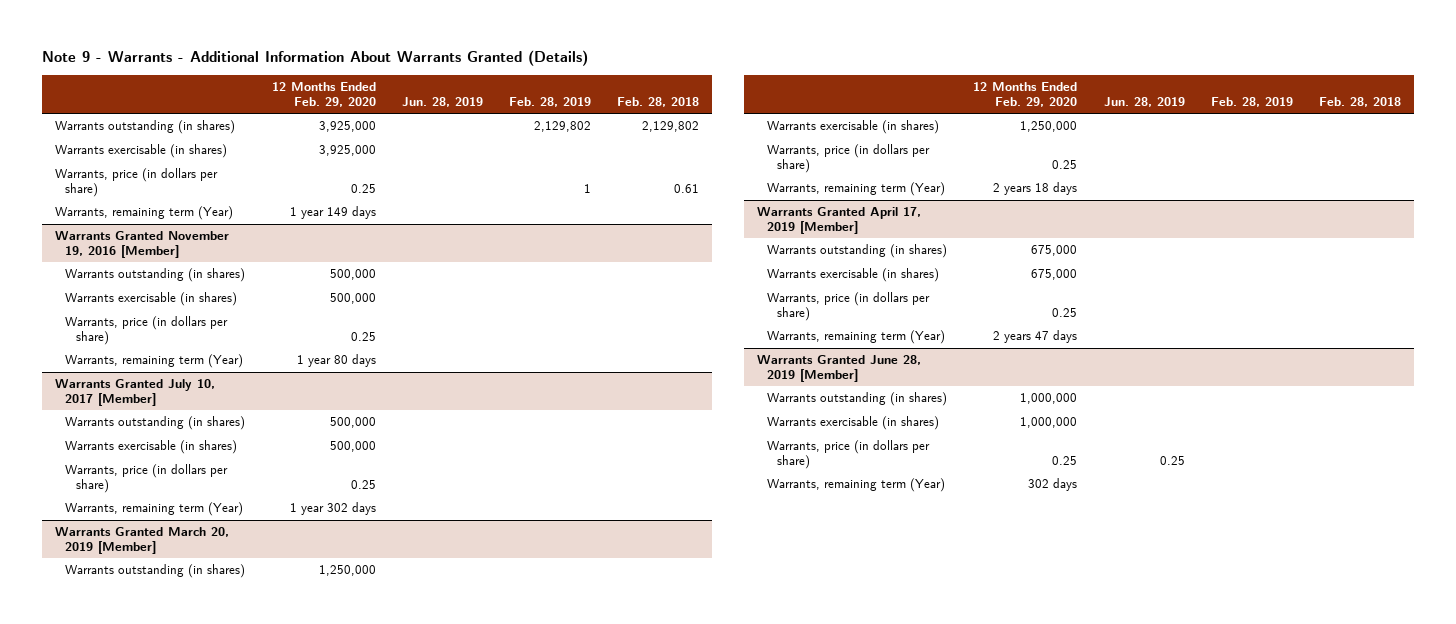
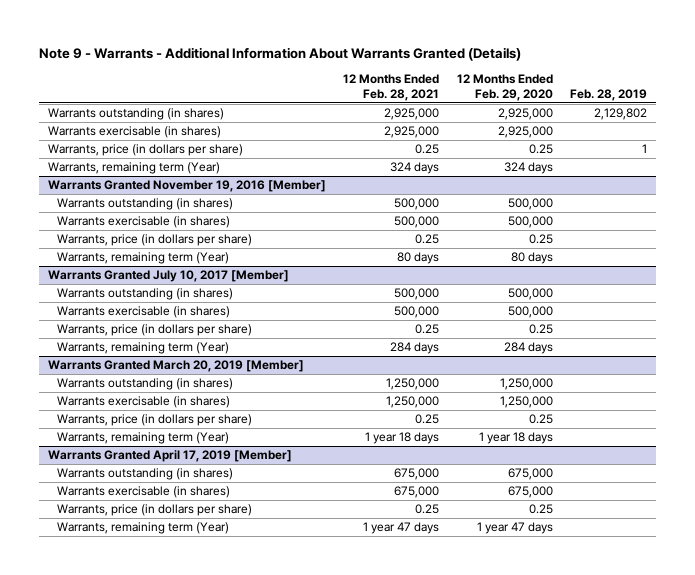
[401,96,483,107] Jun. 28, 2019 -> none
[616,96,699,107] Feb. 28, 2018 -> none
none -> [343,73,440,101] 12 Months Ended Feb. 28, 2021
[318,121,376,133] 3,925,000 -> [497,108,553,121] 2,925,000
[318,145,376,157] 3,925,000 -> [497,126,553,139] 2,925,000
[289,206,376,220] 1 year 149 days -> [503,162,553,175] 324 days
[296,354,376,368] 1 year 80 days -> [510,252,553,265] 80 days
[289,502,376,516] 1 year 302 days -> [503,342,553,355] 284 days
[993,182,1078,196] 2 years 18 days -> [478,432,553,445] 1 year 18 days
[757,355,922,382] Warrants Granted June 28, 2019 [Member] -> none
[767,392,948,407] Warrants outstanding (in shares) -> none
[767,416,940,431] Warrants exercisable (in shares) -> none
[767,440,931,469] Warrants, price (in dollars per share) -> none
[767,478,946,493] Warrants, remaining term (Year) -> none
[993,330,1078,344] 2 years 47 days -> [476,522,553,535] 1 year 47 days

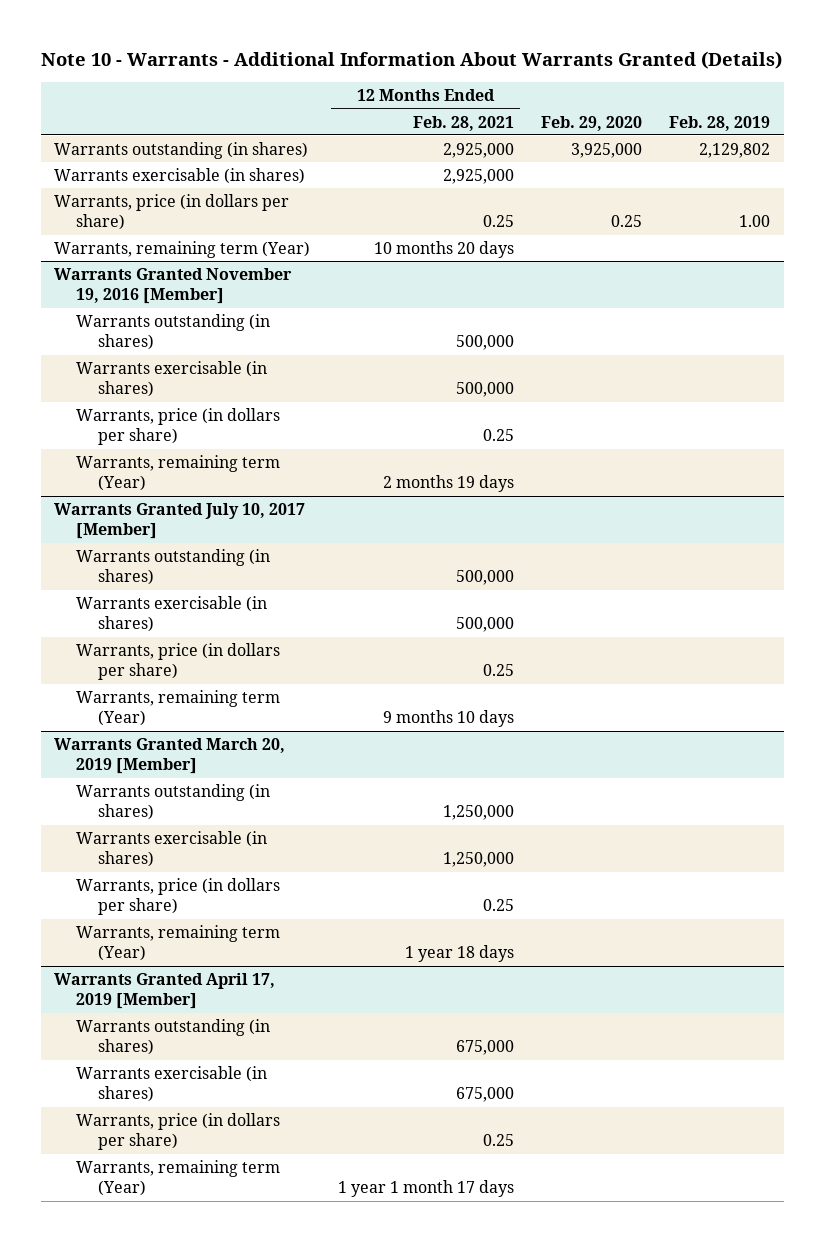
[39,46,522,61] Note 9 - Warrants - Additional Information About Warrants Granted (Details) -> [41,50,783,69] Note 10 - Warrants - Additional Information About Warrants Granted (Details)
[456,73,553,101] 12 Months Ended Feb. 29, 2020 -> none
none -> [540,115,642,131] Feb. 29, 2020
[642,144,648,154] 1 -> [738,215,770,228] 1.00
[390,162,440,175] 324 days -> [373,241,514,259] 10 months 20 days
[397,252,440,265] 80 days -> [382,475,514,493] 2 months 19 days
[390,342,440,355] 284 days -> [382,710,514,728] 9 months 10 days
[363,522,440,535] 1 year 47 days -> [337,1180,514,1198] 1 year 1 month 17 days

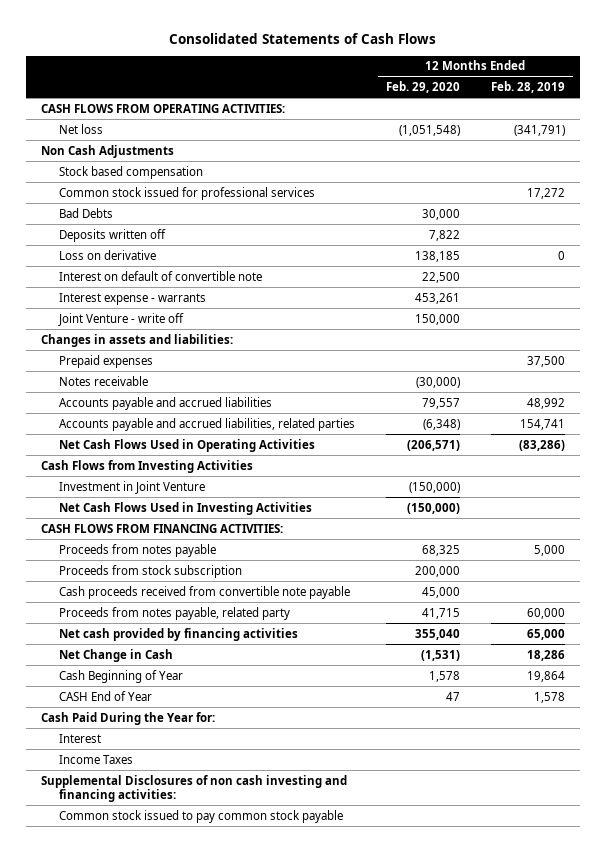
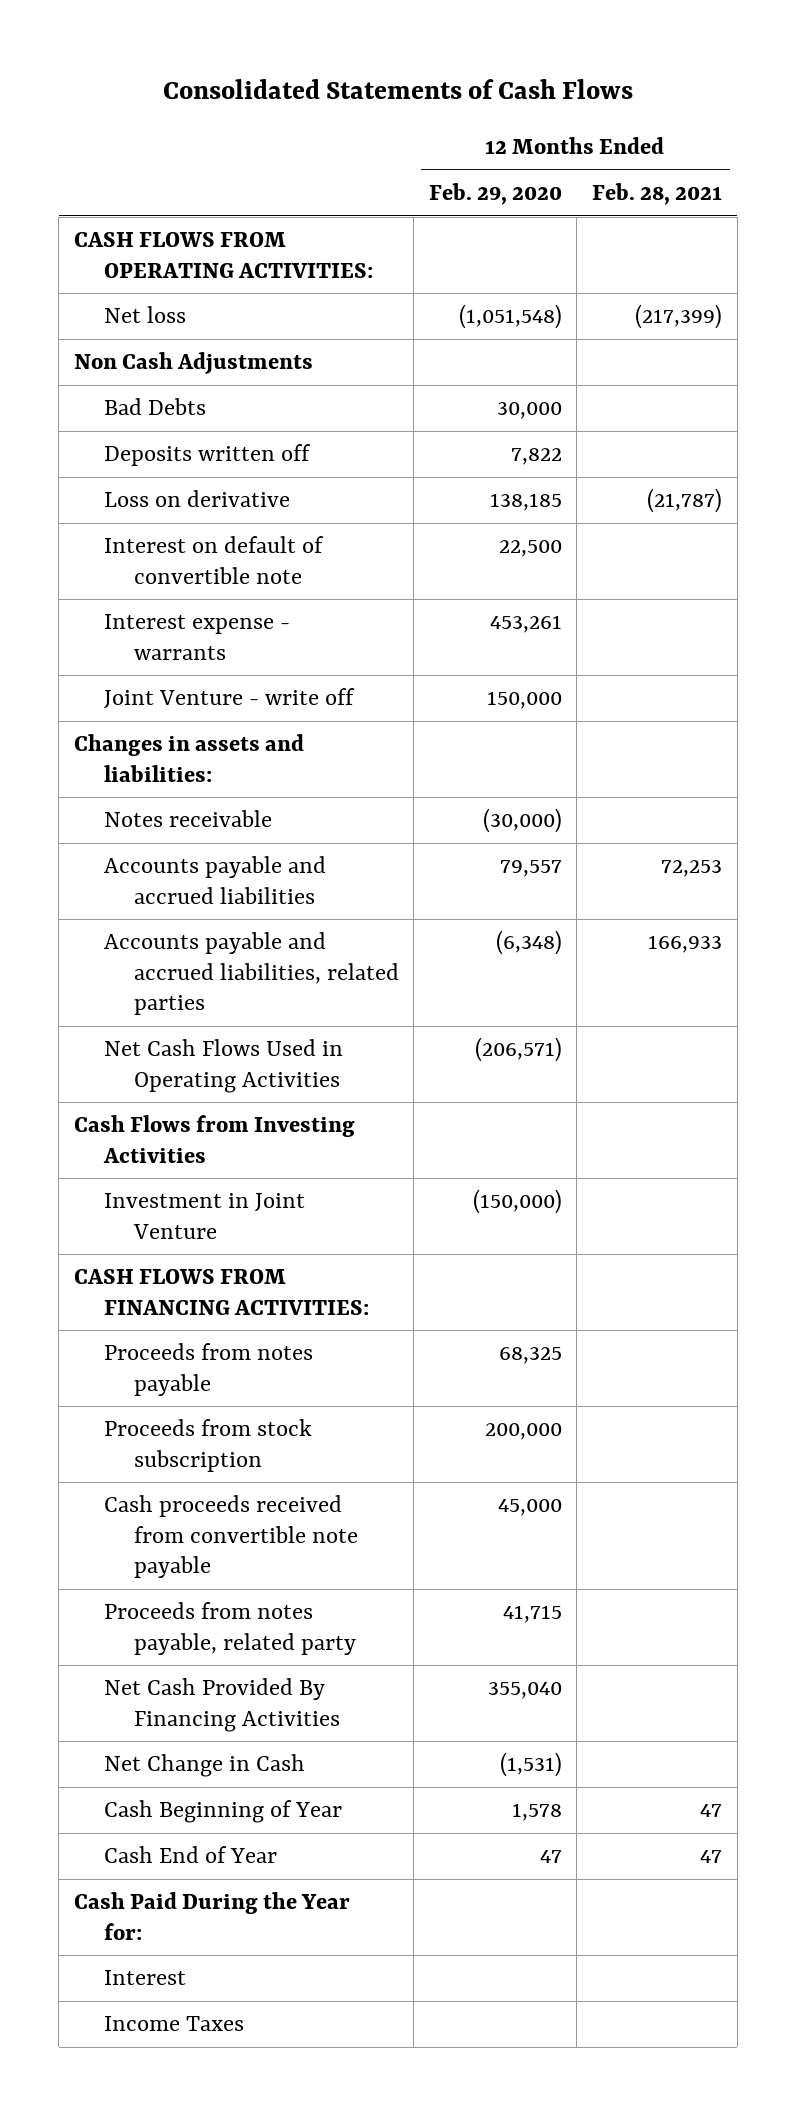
[490,81,565,94] Feb. 28, 2019 -> none
none -> [592,183,723,206] Feb. 28, 2021
[58,165,203,179] Stock based compensation -> none
[58,186,315,200] Common stock issued for professional services -> none
[58,354,153,368] Prepaid expenses -> none
[58,501,312,515] Net Cash Flows Used in Investing Activities -> none
[58,627,298,641] Net cash provided by financing activities -> [103,1678,340,1732] Net Cash Provided By Financing Activities
[58,690,152,701] CASH End of Year -> [103,1846,277,1864] Cash End of Year
[41,774,348,802] Supplemental Disclosures of non cash investing and financing activities: -> none
[58,809,343,823] Common stock issued to pay common stock payable -> none

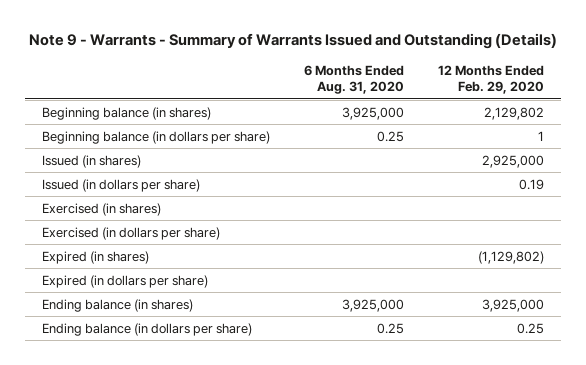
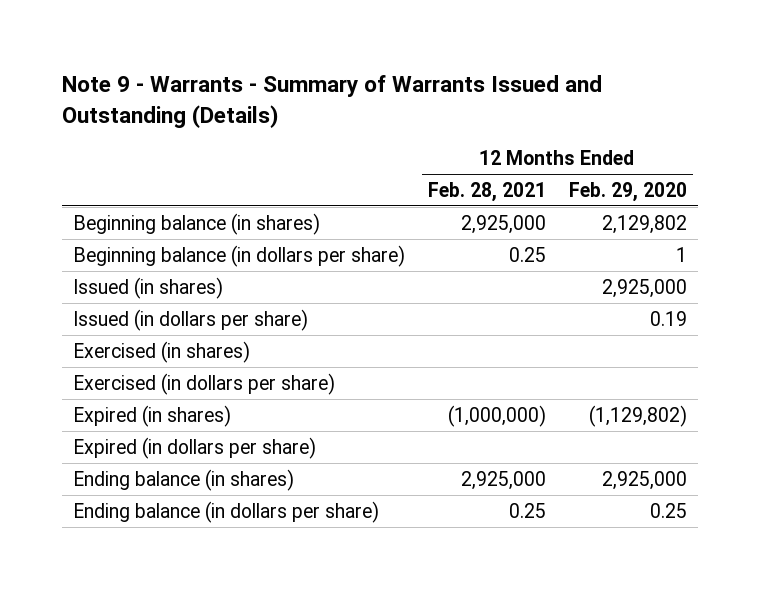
[304,65,405,95] 6 Months Ended Aug. 31, 2020 -> none
none -> [428,181,547,202] Feb. 28, 2021
[481,298,544,312] 3,925,000 -> [601,470,687,490] 2,925,000

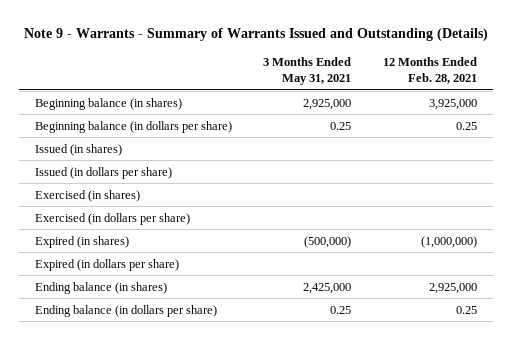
[568,181,687,202] Feb. 29, 2020 -> none
none -> [263,56,352,85] 3 Months Ended May 31, 2021
[461,214,547,234] 2,925,000 -> [429,98,478,110] 3,925,000

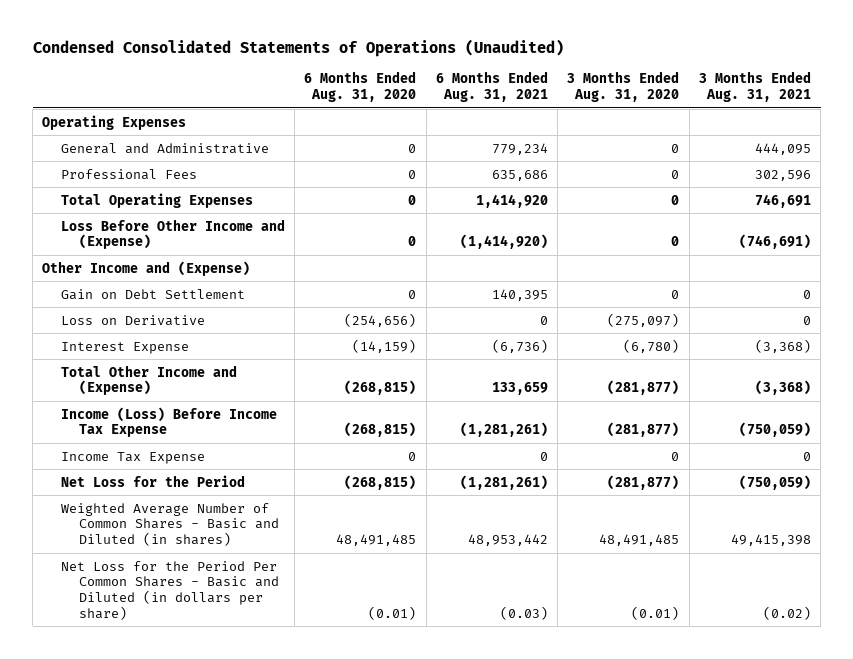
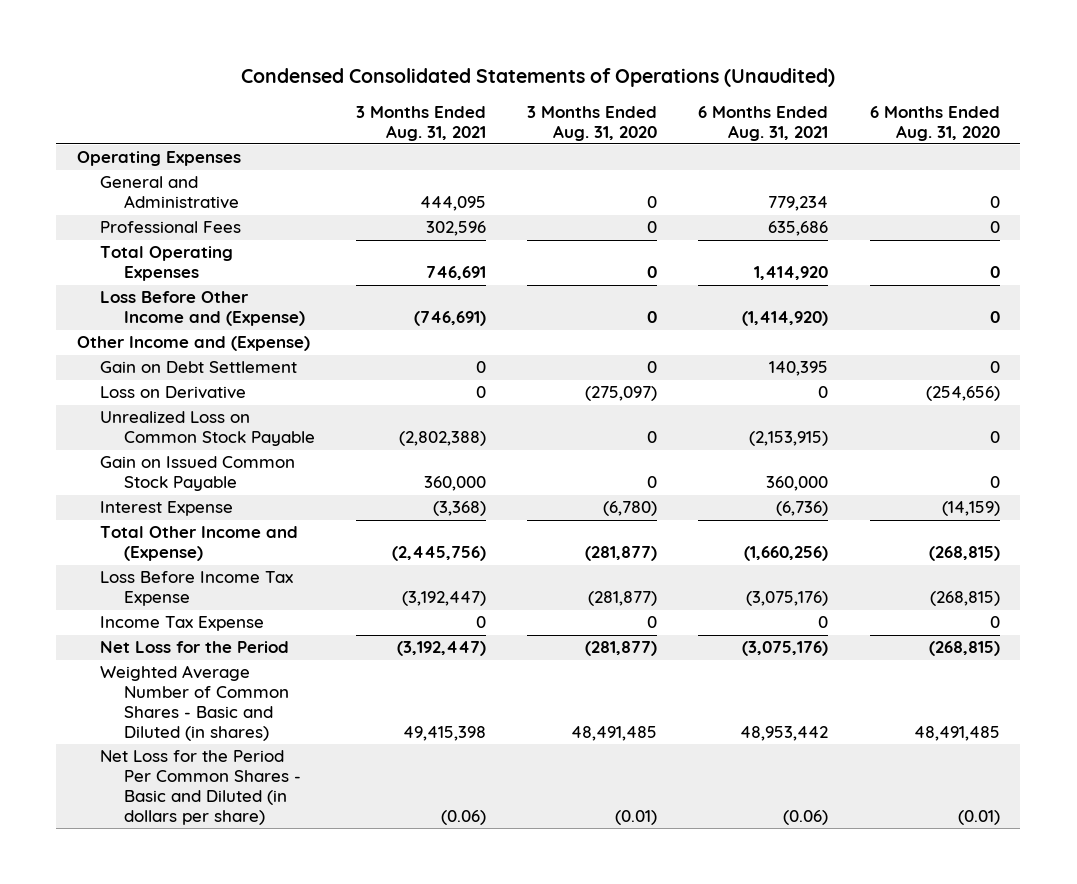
none -> [100,411,315,447] Unrealized Loss on Common Stock Payable
none -> [100,456,296,492] Gain on Issued Common Stock Payable
[491,382,548,396] 133,659 -> [744,546,829,562] (1,660,256)
[754,380,811,396] (3,368) -> [392,546,487,562] (2,445,756)
[60,406,277,438] Income (Loss) Before Income Tax Expense -> [100,571,294,607] Loss Before Income Tax Expense
[459,422,548,438] (1,281,261) -> [746,591,829,607] (3,075,176)
[738,422,811,438] (750,059) -> [402,591,487,607] (3,192,447)
[459,474,548,490] (1,281,261) -> [742,641,829,657] (3,075,176)
[738,474,811,490] (750,059) -> [397,641,487,657] (3,192,447)
[499,605,548,620] (0.03) -> [783,809,829,825] (0.06)
[762,605,811,620] (0.02) -> [441,809,487,825] (0.06)

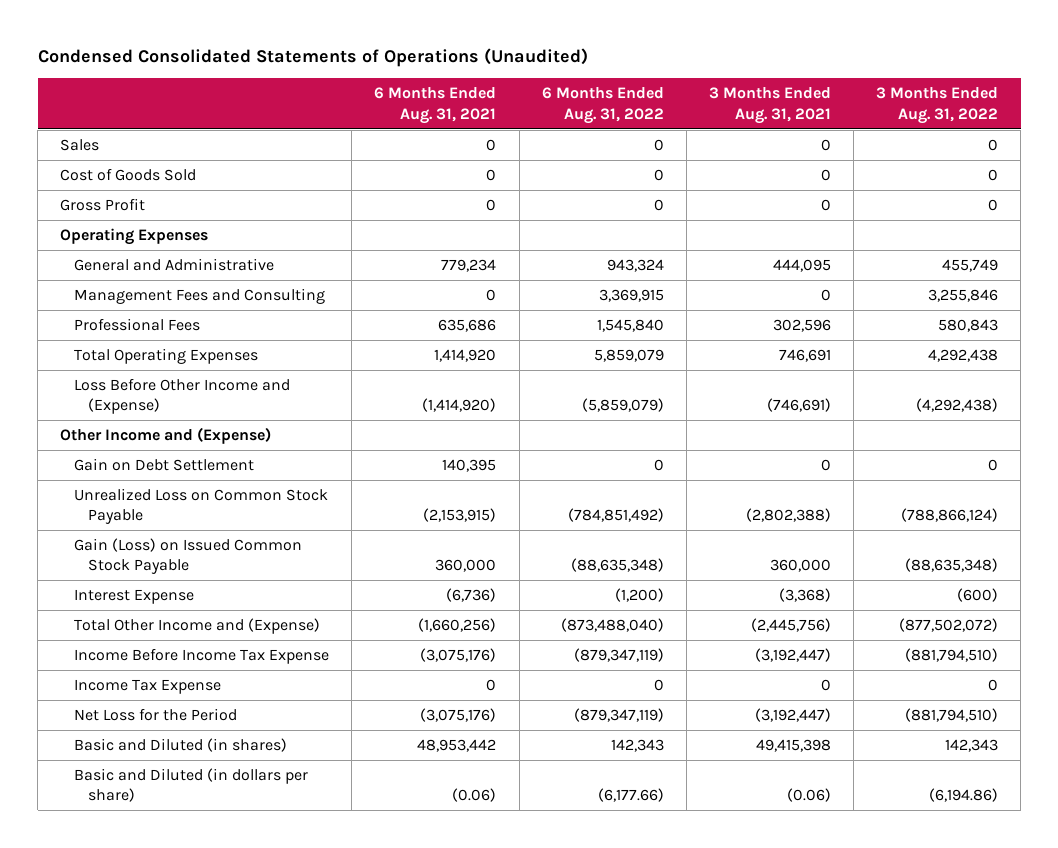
[527,105,658,141] 3 Months Ended Aug. 31, 2020 -> none
[869,105,1000,141] 6 Months Ended Aug. 31, 2020 -> none
none -> [541,87,664,124] 6 Months Ended Aug. 31, 2022
none -> [876,87,999,124] 3 Months Ended Aug. 31, 2022
none -> [60,139,100,152] Sales
none -> [60,168,197,182] Cost of Goods Sold
none -> [60,198,146,212] Gross Profit
none -> [74,288,326,305] Management Fees and Consulting
[100,386,247,400] Loss on Derivative -> none
[100,456,296,492] Gain on Issued Common Stock Payable -> [74,538,303,575] Gain (Loss) on Issued Common Stock Payable
[100,571,294,607] Loss Before Income Tax Expense -> [74,648,330,665] Income Before Income Tax Expense
[100,665,289,741] Weighted Average Number of Common Shares - Basic and Diluted (in shares) -> [74,738,288,753] Basic and Diluted (in shares)
[100,750,301,825] Net Loss for the Period Per Common Shares - Basic and Diluted (in dollars per share) -> [74,768,309,803] Basic and Diluted (in dollars per share)

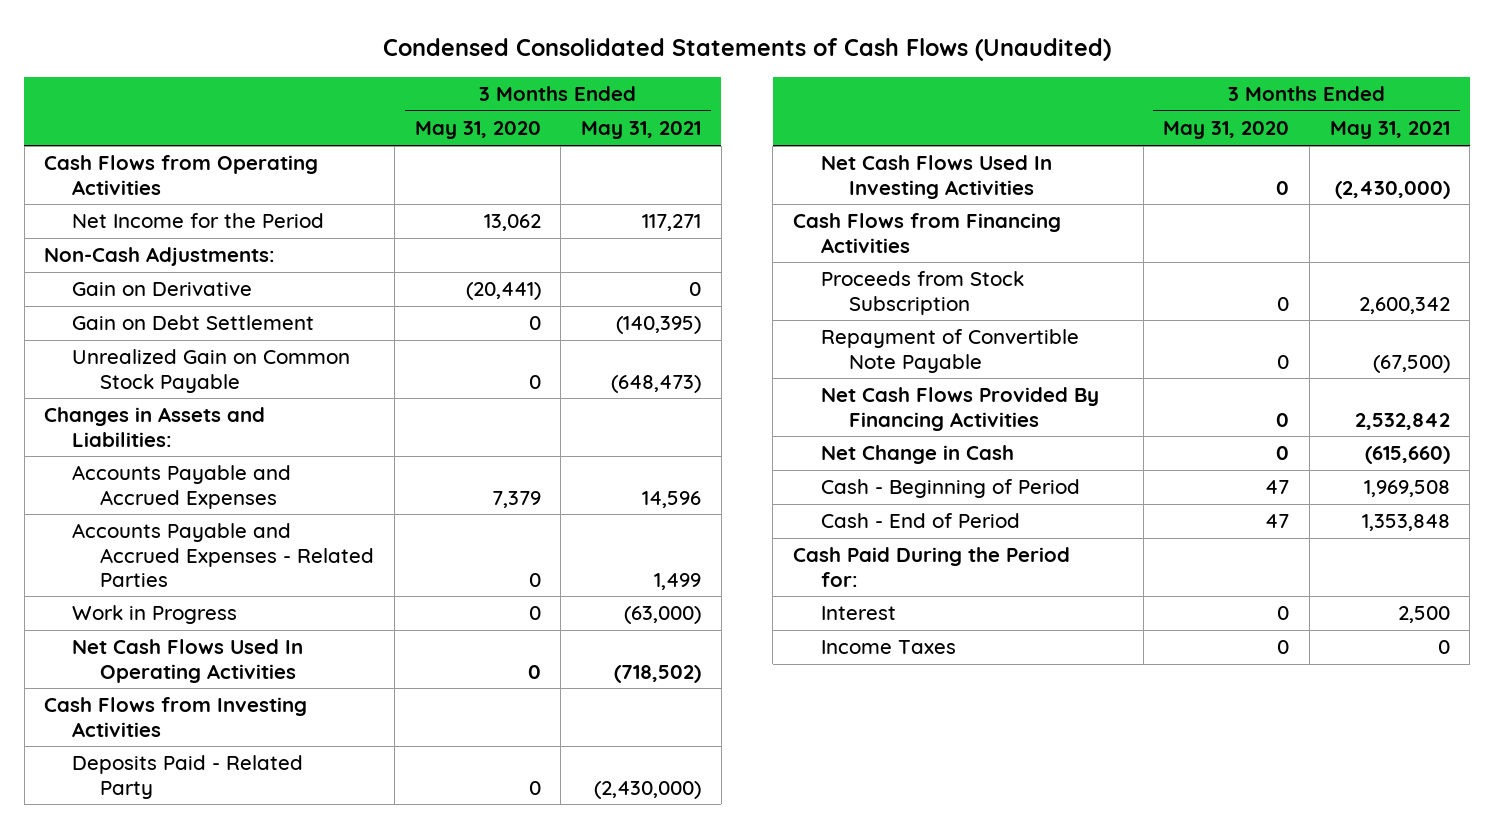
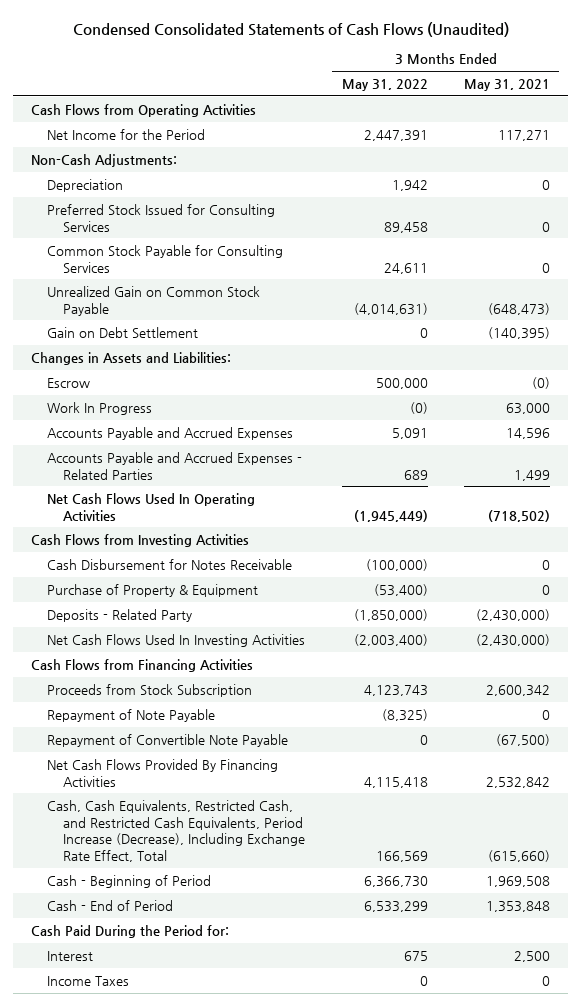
[414,121,541,140] May 31, 2020 -> none
none -> [341,79,428,92] May 31, 2022
[72,282,253,297] Gain on Derivative -> none
none -> [47,178,124,192] Depreciation
none -> [47,203,276,232] Preferred Stock Issued for Consulting Services
none -> [47,244,284,273] Common Stock Payable for Consulting Services
[72,315,315,331] Gain on Debt Settlement -> [47,326,199,338] Gain on Debt Settlement
none -> [47,377,91,388] Escrow
none -> [47,401,153,415] Work In Progress
[72,605,238,625] Work in Progress -> none
none -> [47,558,293,570] Cash Disbursement for Notes Receivable
none -> [47,583,259,597] Purchase of Property & Equipment
[72,755,304,799] Deposits Paid - Related Party -> [47,608,193,622] Deposits - Related Party
none -> [47,708,216,722] Repayment of Note Payable
[820,445,1014,465] Net Change in Cash -> [47,799,306,863] Cash, Cash Equivalents, Restricted Cash, and Restricted Cash Equivalents, Period Increase (Decrease), Including Exchange Rate Effect, Total

